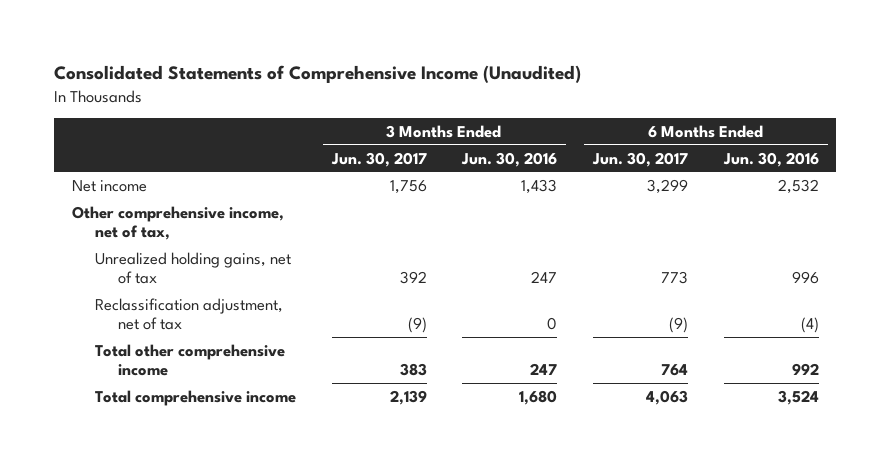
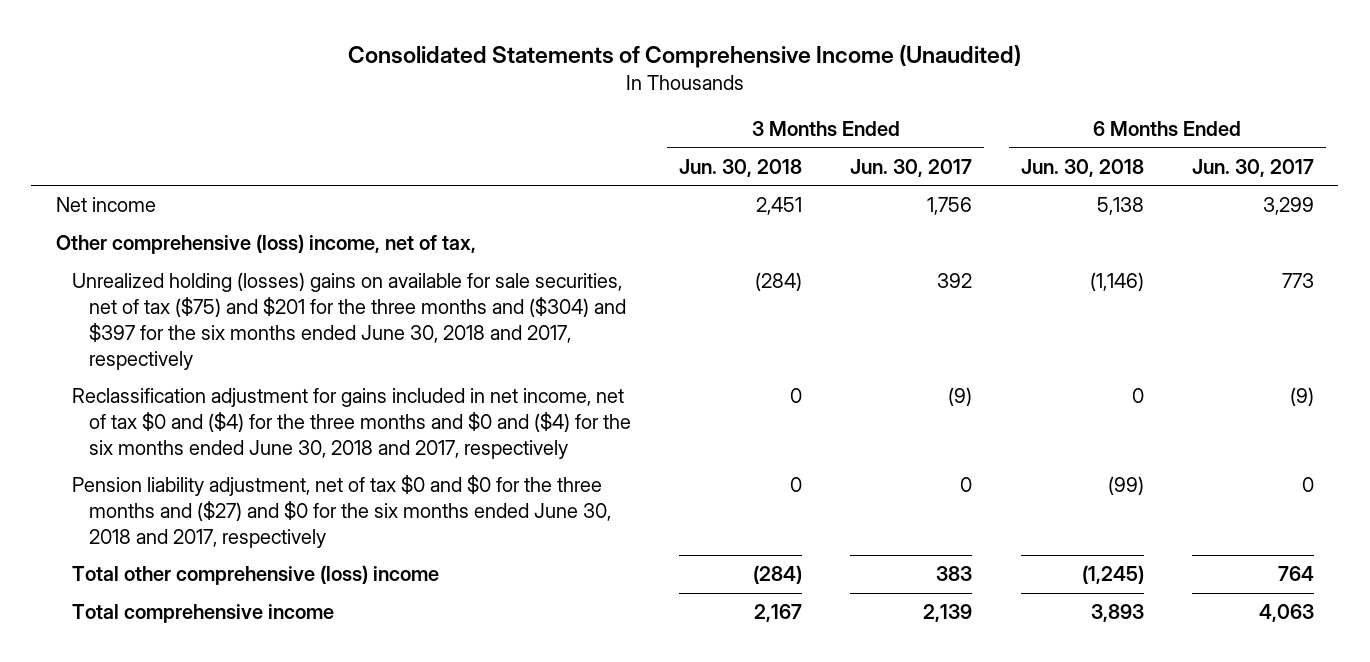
[461,151,558,167] Jun. 30, 2016 -> none
[722,151,819,167] Jun. 30, 2016 -> none
none -> [678,158,802,177] Jun. 30, 2018
none -> [1020,158,1144,177] Jun. 30, 2018
[71,205,284,241] Other comprehensive income, net of tax, -> [55,234,476,255] Other comprehensive (loss) income, net of tax,
[94,251,291,285] Unrealized holding gains, net of tax -> [72,272,626,370] Unrealized holding (losses) gains on available for sale securities, net of tax ($75) and $201 for the three months and ($304) and $397 for the six months ended June 30, 2018 and 2017, respectively
[94,297,283,331] Reclassification adjustment, net of tax -> [72,388,631,459] Reclassification adjustment for gains included in net income, net of tax $0 and ($4) for the three months and $0 and ($4) for the six months ended June 30, 2018 and 2017, respectively
none -> [72,475,611,548] Pension liability adjustment, net of tax $0 and $0 for the three months and ($27) and $0 for the six months ended June 30, 2018 and 2017, respectively
[94,343,285,377] Total other comprehensive income -> [72,565,440,586] Total other comprehensive (loss) income

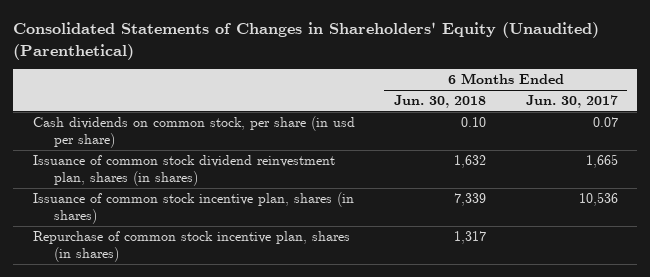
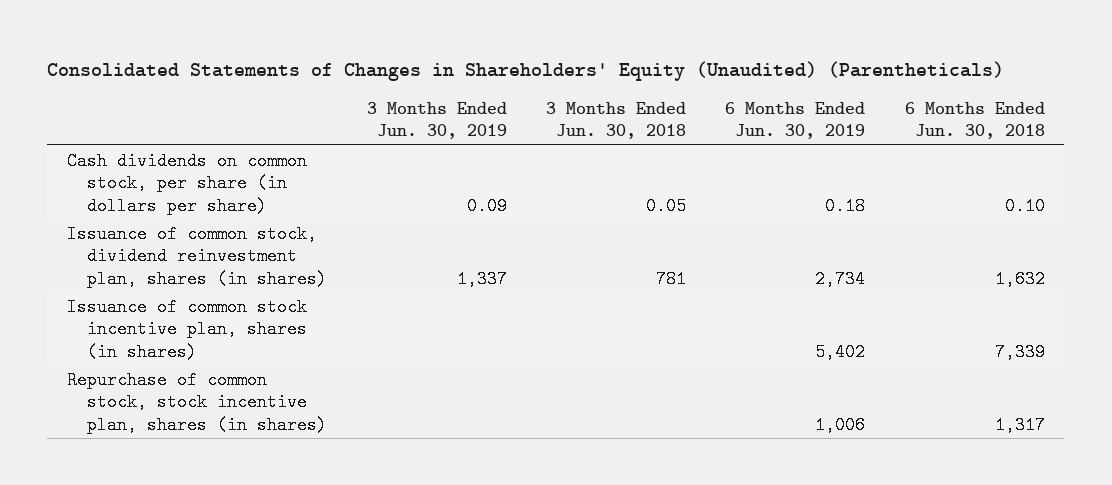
[12,22,599,60] Consolidated Statements of Changes in Shareholders' Equity (Unaudited) (Parenthetical) -> [47,60,1005,81] Consolidated Statements of Changes in Shareholders' Equity (Unaudited) (Parentheticals)
[525,95,618,109] Jun. 30, 2017 -> none
none -> [366,101,507,140] 3 Months Ended Jun. 30, 2019
none -> [546,101,687,140] 3 Months Ended Jun. 30, 2018
none -> [725,101,866,140] 6 Months Ended Jun. 30, 2019
[32,116,355,149] Cash dividends on common stock, per share (in usd per share) -> [66,151,307,215] Cash dividends on common stock, per share (in dollars per share)
[32,155,335,187] Issuance of common stock dividend reinvestment plan, shares (in shares) -> [66,224,328,288] Issuance of common stock, dividend reinvestment plan, shares (in shares)
[32,231,350,263] Repurchase of common stock incentive plan, shares (in shares) -> [66,370,328,434] Repurchase of common stock, stock incentive plan, shares (in shares)

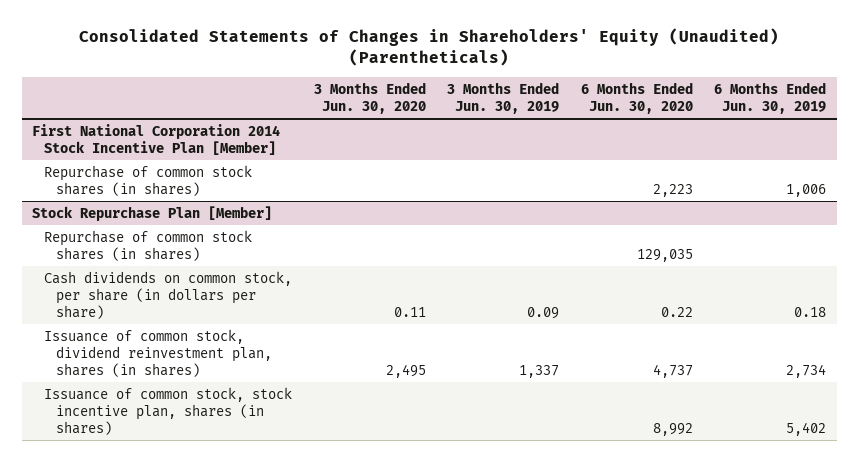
[546,101,687,140] 3 Months Ended Jun. 30, 2018 -> none
[904,101,1045,140] 6 Months Ended Jun. 30, 2018 -> none
none -> [313,81,426,114] 3 Months Ended Jun. 30, 2020
none -> [580,81,693,114] 6 Months Ended Jun. 30, 2020
none -> [32,123,281,155] First National Corporation 2014 Stock Incentive Plan [Member]
none -> [44,164,253,196] Repurchase of common stock shares (in shares)
none -> [32,205,273,221] Stock Repurchase Plan [Member]
none -> [44,229,253,261] Repurchase of common stock shares (in shares)
[66,370,328,434] Repurchase of common stock, stock incentive plan, shares (in shares) -> none
[66,297,308,361] Issuance of common stock incentive plan, shares (in shares) -> [44,386,293,435] Issuance of common stock, stock incentive plan, shares (in shares)

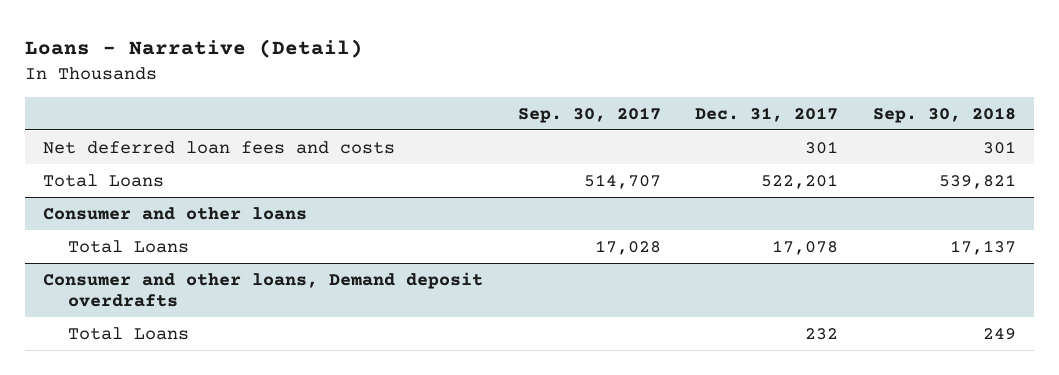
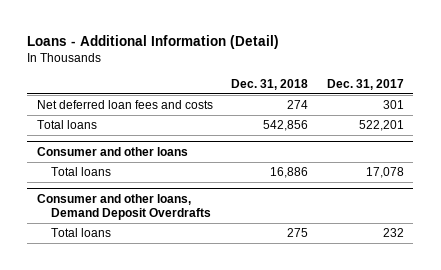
[25,38,364,58] Loans - Narrative (Detail) -> [27,34,280,49] Loans - Additional Information (Detail)
[517,106,661,123] Sep. 30, 2017 -> none
[873,106,1017,123] Sep. 30, 2018 -> none
none -> [231,79,309,91] Dec. 31, 2018
[42,173,164,187] Total Loans -> [36,120,97,130] Total loans
[67,239,189,253] Total Loans -> [51,167,112,177] Total loans
[42,271,483,307] Consumer and other loans, Demand deposit overdrafts -> [36,193,212,220] Consumer and other loans, Demand Deposit Overdrafts
[67,326,189,340] Total Loans -> [51,228,112,238] Total loans

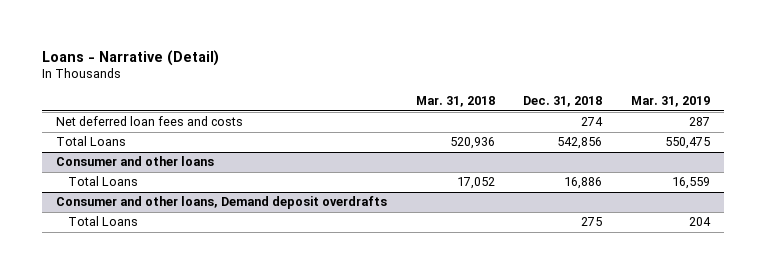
[27,34,280,49] Loans - Additional Information (Detail) -> [42,49,220,66] Loans - Narrative (Detail)
[326,79,404,91] Dec. 31, 2017 -> none
none -> [415,96,495,108] Mar. 31, 2018
none -> [630,96,710,108] Mar. 31, 2019
[36,120,97,130] Total loans -> [56,136,127,147] Total Loans
[51,167,112,177] Total loans -> [68,176,139,187] Total Loans
[36,193,212,220] Consumer and other loans, Demand Deposit Overdrafts -> [56,196,388,210] Consumer and other loans, Demand deposit overdrafts
[51,228,112,238] Total loans -> [68,216,139,227] Total Loans

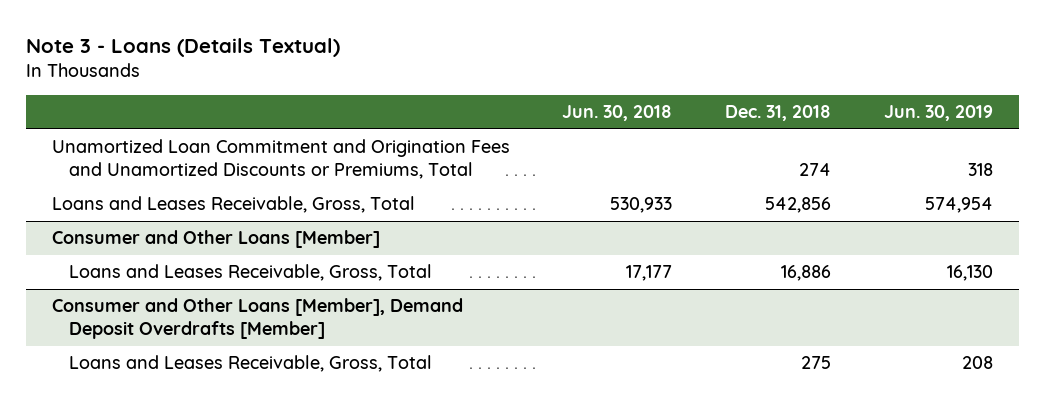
[42,49,220,66] Loans - Narrative (Detail) -> [25,38,340,58] Note 3 - Loans (Details Textual)
[415,96,495,108] Mar. 31, 2018 -> none
[630,96,710,108] Mar. 31, 2019 -> none
none -> [562,105,673,122] Jun. 30, 2018
none -> [883,105,993,122] Jun. 30, 2019
[56,116,244,127] Net deferred loan fees and costs -> [51,139,510,180] Unamortized Loan Commitment and Origination Fees and Unamortized Discounts or Premiums, Total
[56,136,127,147] Total Loans -> [51,196,415,214] Loans and Leases Receivable, Gross, Total
[56,156,215,167] Consumer and other loans -> [51,230,380,249] Consumer and Other Loans [Member]
[68,176,139,187] Total Loans -> [69,264,433,282] Loans and Leases Receivable, Gross, Total
[56,196,388,210] Consumer and other loans, Demand deposit overdrafts -> [51,298,463,340] Consumer and Other Loans [Member], Demand Deposit Overdrafts [Member]
[68,216,139,227] Total Loans -> [69,355,433,373] Loans and Leases Receivable, Gross, Total

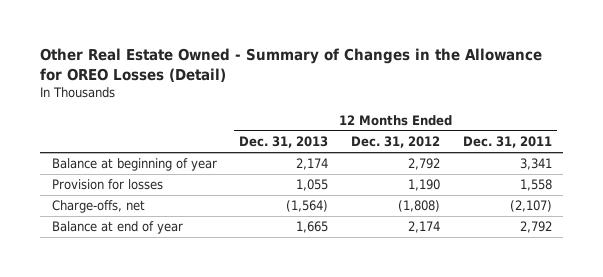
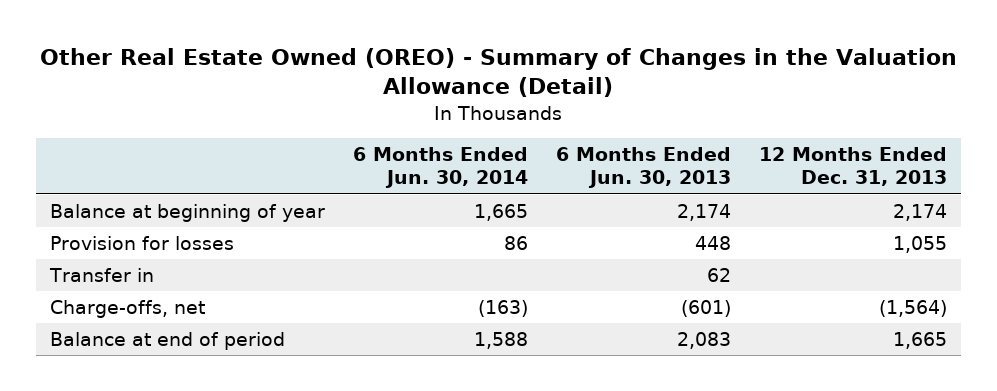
[40,48,543,82] Other Real Estate Owned - Summary of Changes in the Allowance for OREO Losses (Detail) -> [40,47,958,98] Other Real Estate Owned (OREO) - Summary of Changes in the Valuation Allowance (Detail)
[351,135,441,148] Dec. 31, 2012 -> none
[462,135,552,148] Dec. 31, 2011 -> none
none -> [352,147,528,189] 6 Months Ended Jun. 30, 2014
none -> [555,147,731,189] 6 Months Ended Jun. 30, 2013
none -> [48,267,154,282] Transfer in
[51,221,183,235] Balance at end of year -> [49,331,285,350] Balance at end of period

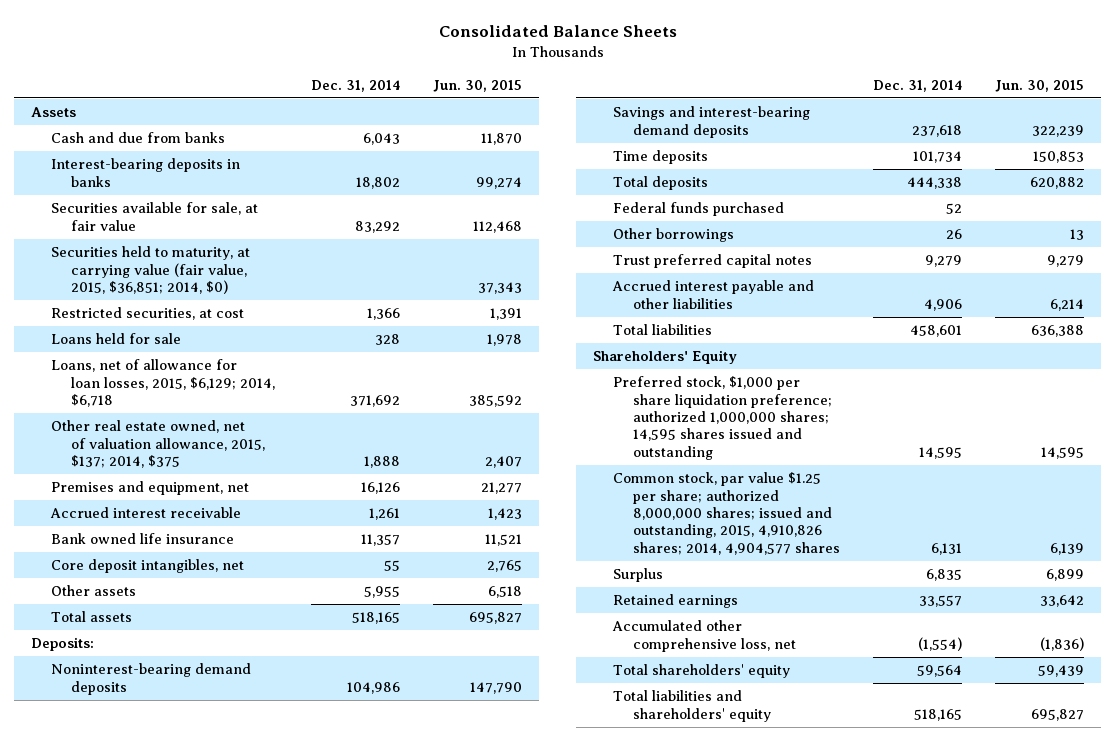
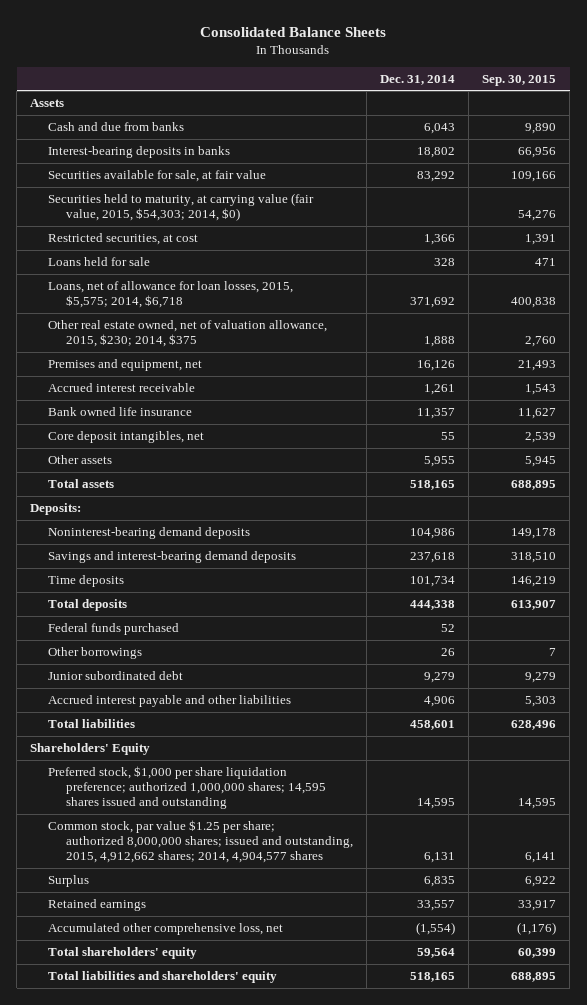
[433,79,523,92] Jun. 30, 2015 -> none
none -> [482,74,557,86] Sep. 30, 2015
[50,246,250,294] Securities held to maturity, at carrying value (fair value, 2015, $36,851; 2014, $0) -> [48,192,315,222] Securities held to maturity, at carrying value (fair value, 2015, $54,303; 2014, $0)
[50,359,275,407] Loans, net of allowance for loan losses, 2015, $6,129; 2014, $6,718 -> [48,280,294,309] Loans, net of allowance for loan losses, 2015, $5,575; 2014, $6,718
[50,420,265,468] Other real estate owned, net of valuation allowance, 2015, $137; 2014, $375 -> [48,319,328,348] Other real estate owned, net of valuation allowance, 2015, $230; 2014, $375
[612,254,812,269] Trust preferred capital notes -> [48,670,184,680] Junior subordinated debt
[612,472,840,555] Common stock, par value $1.25 per share; authorized 8,000,000 shares; issued and outstanding, 2015, 4,910,826 shares; 2014, 4,904,577 shares -> [48,819,353,864] Common stock, par value $1.25 per share; authorized 8,000,000 shares; issued and outstanding, 2015, 4,912,662 shares; 2014, 4,904,577 shares

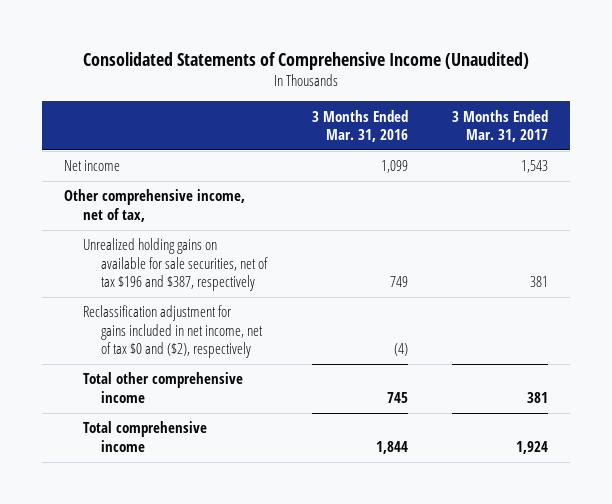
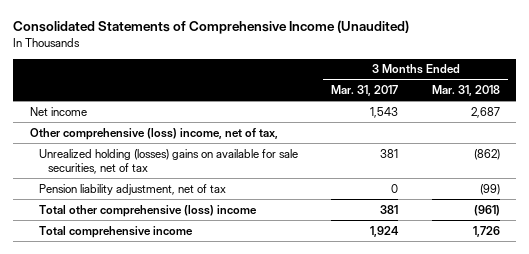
[311,109,408,142] 3 Months Ended Mar. 31, 2016 -> none
none -> [431,84,500,96] Mar. 31, 2018
[82,305,264,359] Reclassification adjustment for gains included in net income, net of tax $0 and ($2), respectively -> none
[64,189,246,222] Other comprehensive income, net of tax, -> [29,127,278,140] Other comprehensive (loss) income, net of tax,
[82,238,269,292] Unrealized holding gains on available for sale securities, net of tax $196 and $387, respectively -> [39,148,299,175] Unrealized holding (losses) gains on available for sale securities, net of tax
none -> [39,183,227,195] Pension liability adjustment, net of tax
[82,372,243,403] Total other comprehensive income -> [39,204,258,217] Total other comprehensive (loss) income

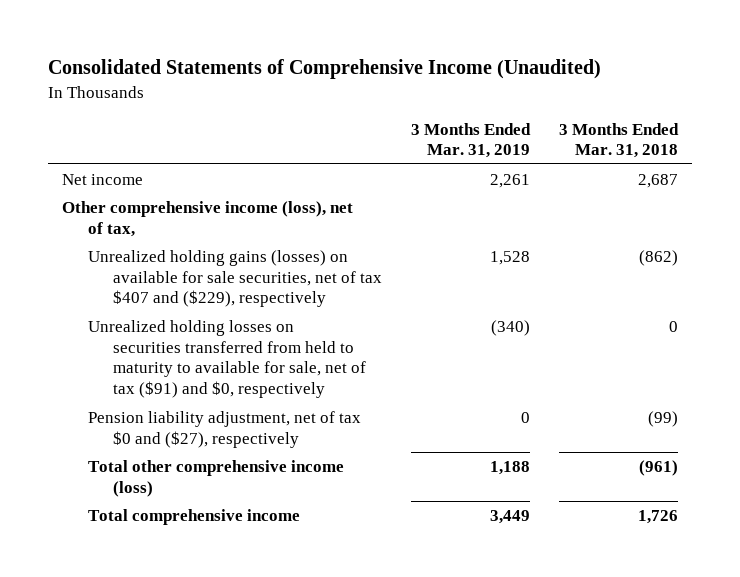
[331,84,399,96] Mar. 31, 2017 -> none
none -> [410,122,531,159] 3 Months Ended Mar. 31, 2019
[29,127,278,140] Other comprehensive (loss) income, net of tax, -> [62,200,354,237] Other comprehensive income (loss), net of tax,
[39,148,299,175] Unrealized holding (losses) gains on available for sale securities, net of tax -> [87,249,383,308] Unrealized holding gains (losses) on available for sale securities, net of tax $407 and ($229), respectively
none -> [87,319,367,398] Unrealized holding losses on securities transferred from held to maturity to available for sale, net of tax ($91) and $0, respectively
[39,183,227,195] Pension liability adjustment, net of tax -> [87,410,361,448] Pension liability adjustment, net of tax $0 and ($27), respectively
[39,204,258,217] Total other comprehensive (loss) income -> [87,459,344,497] Total other comprehensive income (loss)

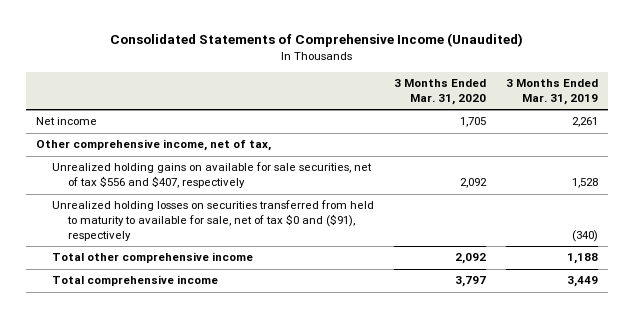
[558,122,679,159] 3 Months Ended Mar. 31, 2018 -> none
none -> [394,78,487,105] 3 Months Ended Mar. 31, 2020
[87,410,361,448] Pension liability adjustment, net of tax $0 and ($27), respectively -> none
[62,200,354,237] Other comprehensive income (loss), net of tax, -> [36,139,272,152] Other comprehensive income, net of tax,
[87,249,383,308] Unrealized holding gains (losses) on available for sale securities, net of tax $407 and ($229), respectively -> [52,162,373,189] Unrealized holding gains on available for sale securities, net of tax $556 and $407, respectively
[87,319,367,398] Unrealized holding losses on securities transferred from held to maturity to available for sale, net of tax ($91) and $0, respectively -> [52,200,375,242] Unrealized holding losses on securities transferred from held to maturity to available for sale, net of tax $0 and ($91), respectively
[87,459,344,497] Total other comprehensive income (loss) -> [52,252,254,264] Total other comprehensive income

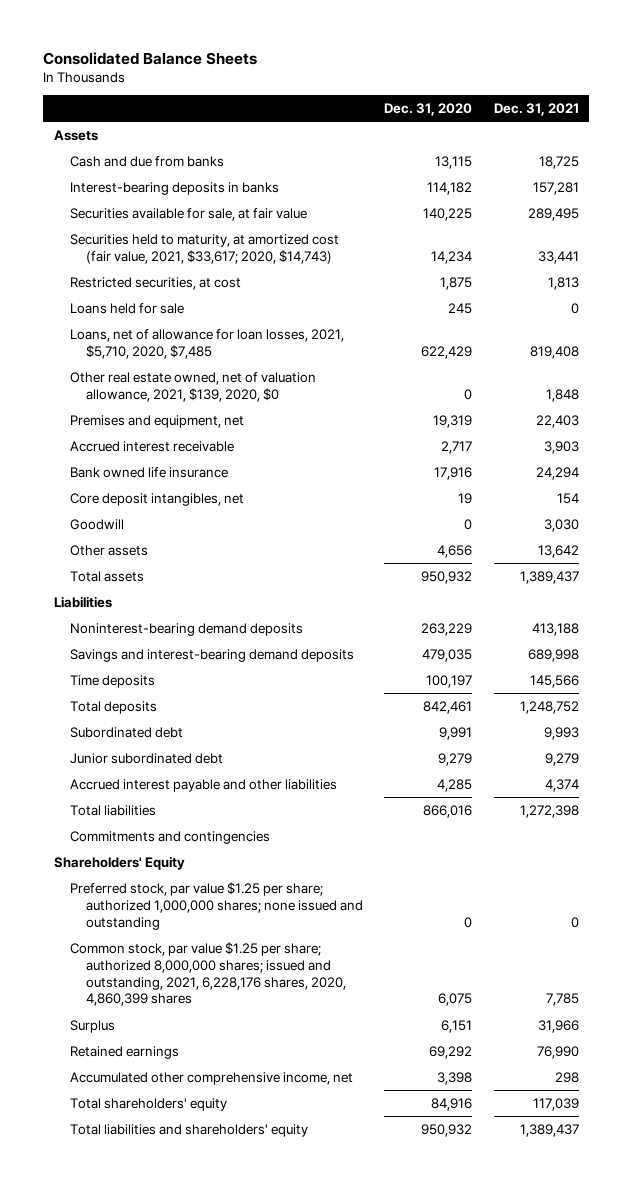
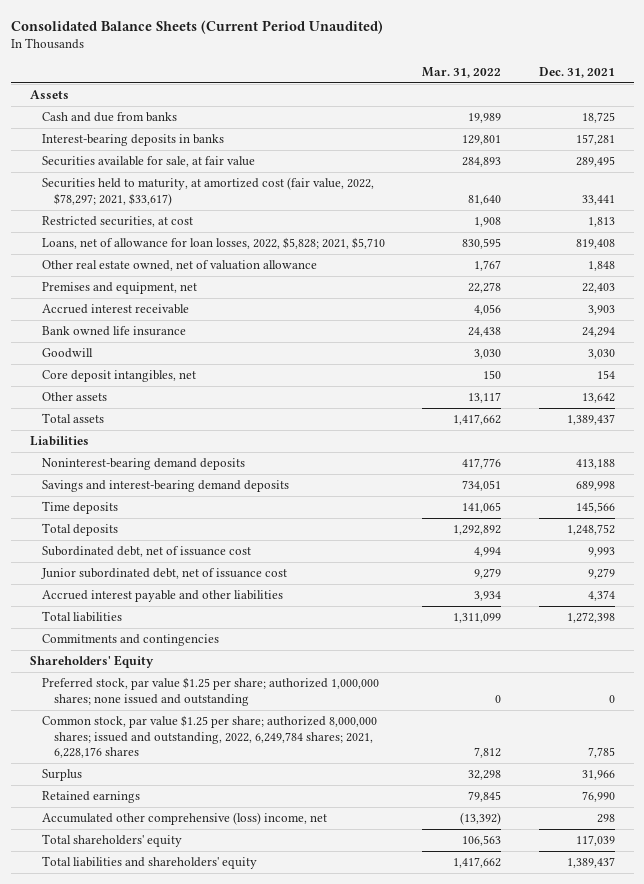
[43,51,258,65] Consolidated Balance Sheets -> [10,19,383,34] Consolidated Balance Sheets (Current Period Unaudited)
[384,103,473,117] Dec. 31, 2020 -> none
none -> [422,67,502,79] Mar. 31, 2022
[69,233,339,264] Securities held to maturity, at amortized cost (fair value, 2021, $33,617; 2020, $14,743) -> [41,177,374,206] Securities held to maturity, at amortized cost (fair value, 2022, $78,297; 2021, $33,617)
[69,302,184,314] Loans held for sale -> none
[69,328,344,359] Loans, net of allowance for loan losses, 2021, $5,710, 2020, $7,485 -> [41,237,385,250] Loans, net of allowance for loan losses, 2022, $5,828; 2021, $5,710
[69,371,316,402] Other real estate owned, net of valuation allowance, 2021, $139, 2020, $0 -> [41,260,317,272] Other real estate owned, net of valuation allowance
[69,492,244,506] Core deposit intangibles, net -> [41,370,196,383] Core deposit intangibles, net
[69,726,183,738] Subordinated debt -> [41,546,251,558] Subordinated debt, net of issuance cost
[69,752,223,764] Junior subordinated debt -> [40,568,287,580] Junior subordinated debt, net of issuance cost
[69,941,346,1007] Common stock, par value $1.25 per share; authorized 8,000,000 shares; issued and outstanding, 2021, 6,228,176 shares, 2020, 4,860,399 shares -> [41,715,377,759] Common stock, par value $1.25 per share; authorized 8,000,000 shares; issued and outstanding, 2022, 6,249,784 shares; 2021, 6,228,176 shares
[69,1071,353,1085] Accumulated other comprehensive income, net -> [41,812,327,826] Accumulated other comprehensive (loss) income, net

